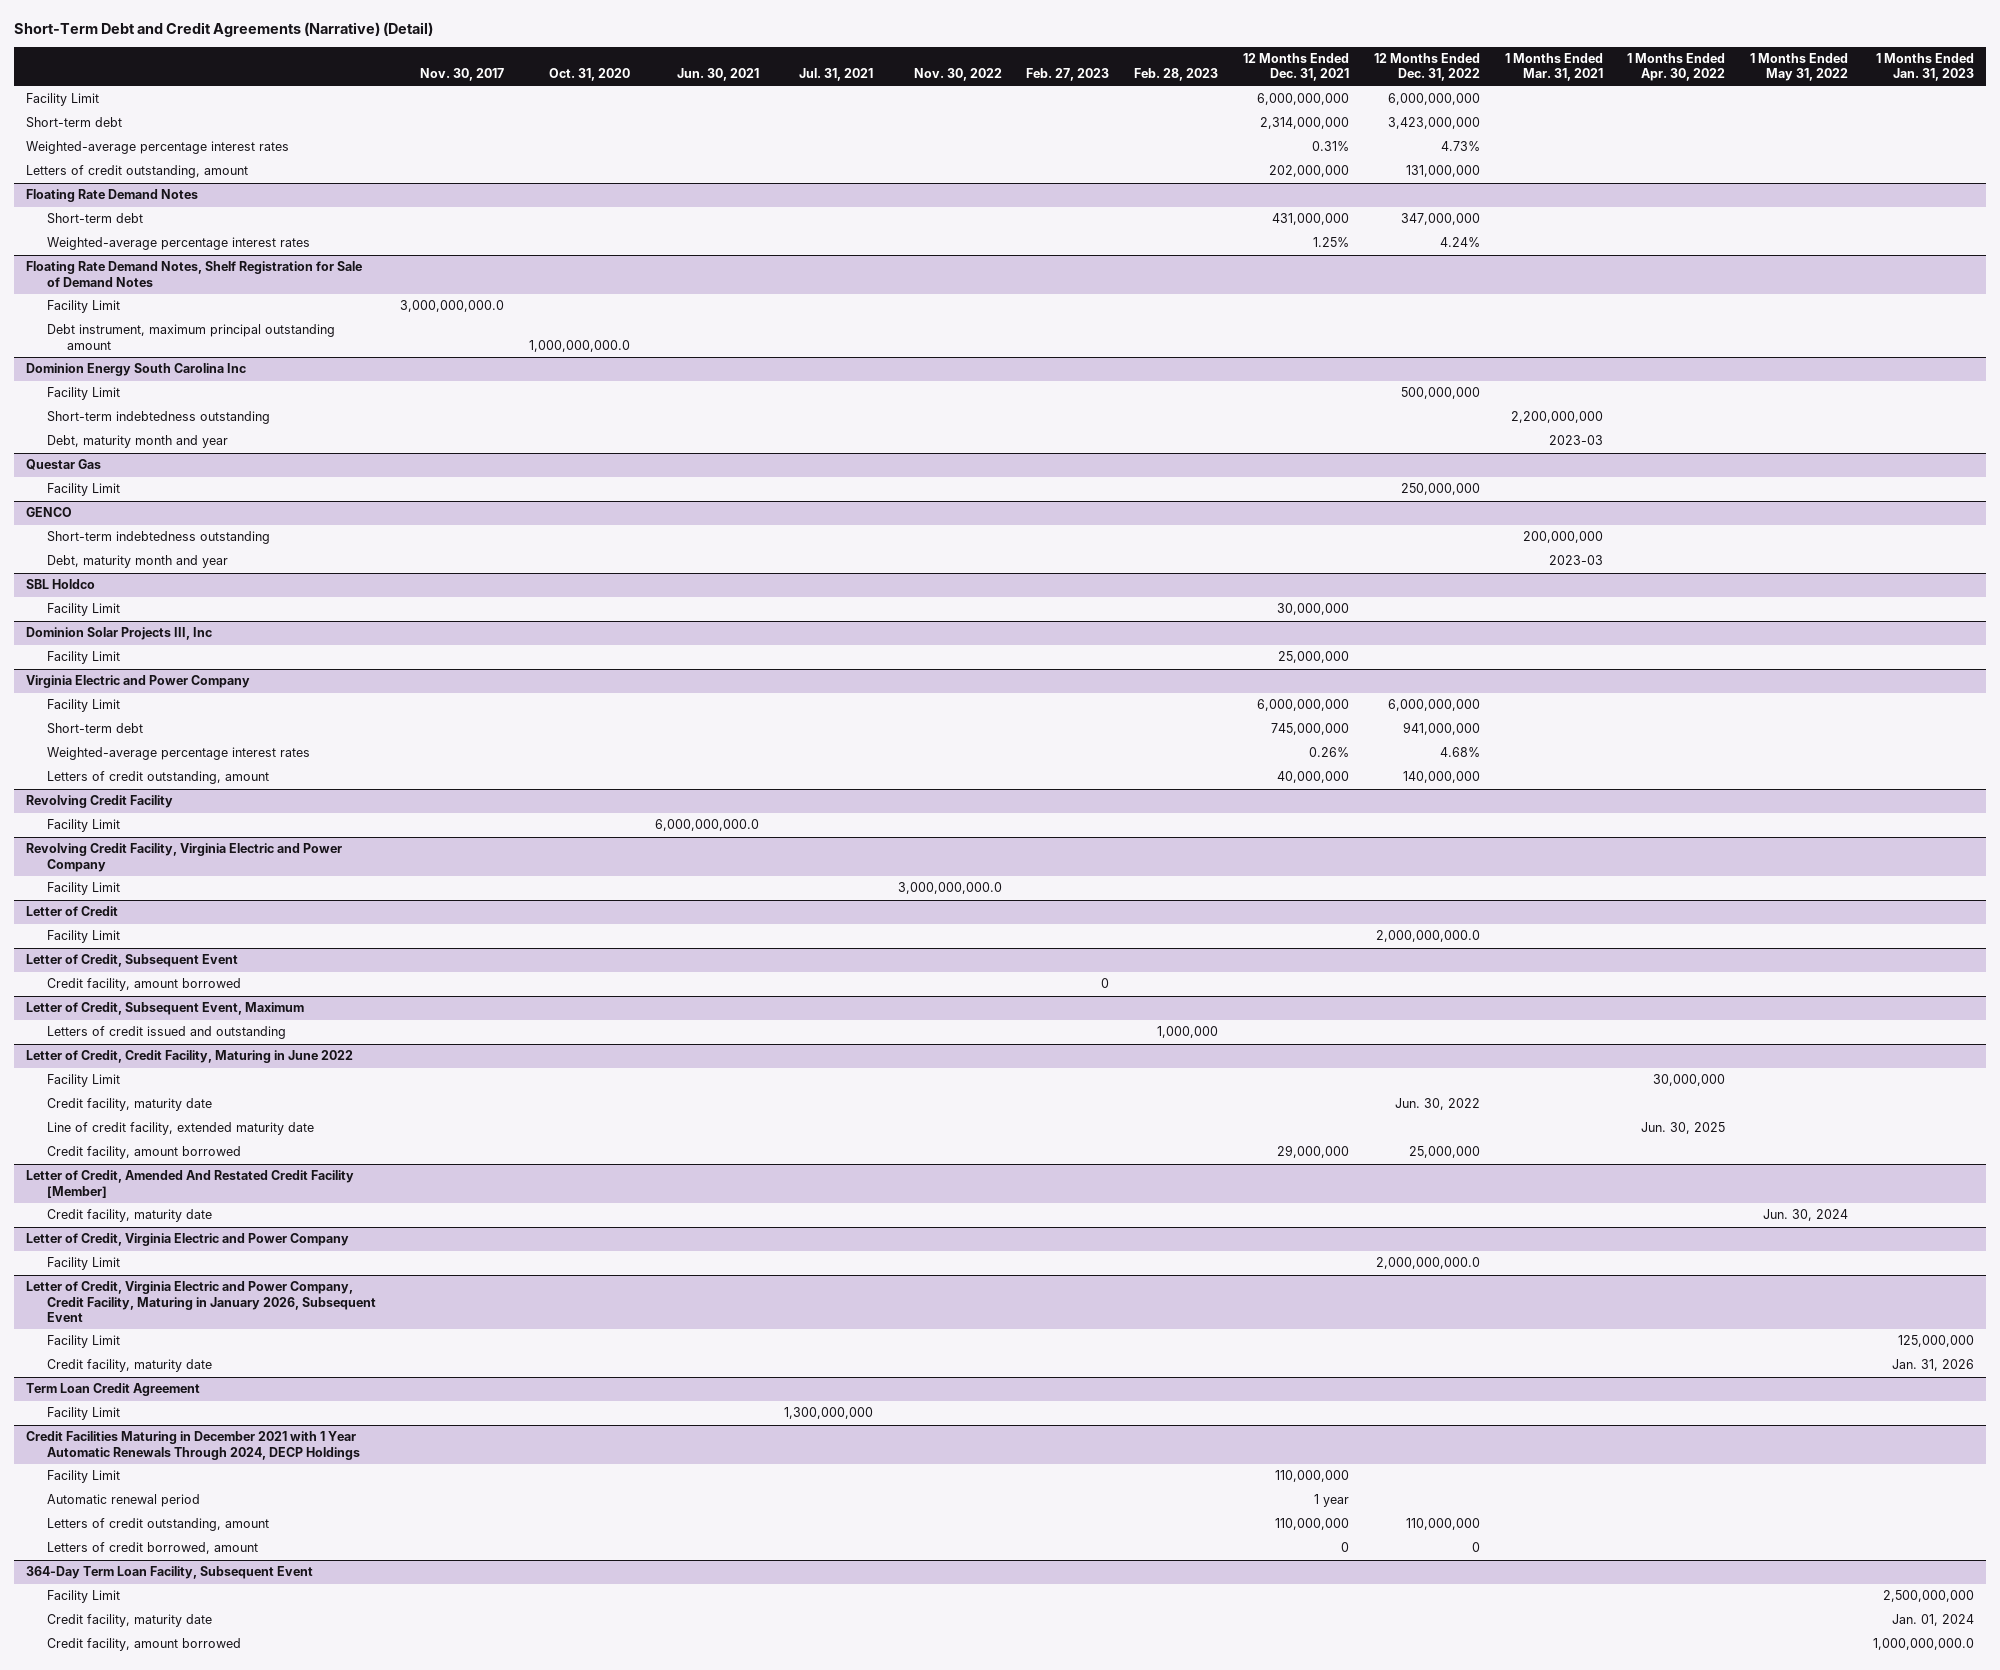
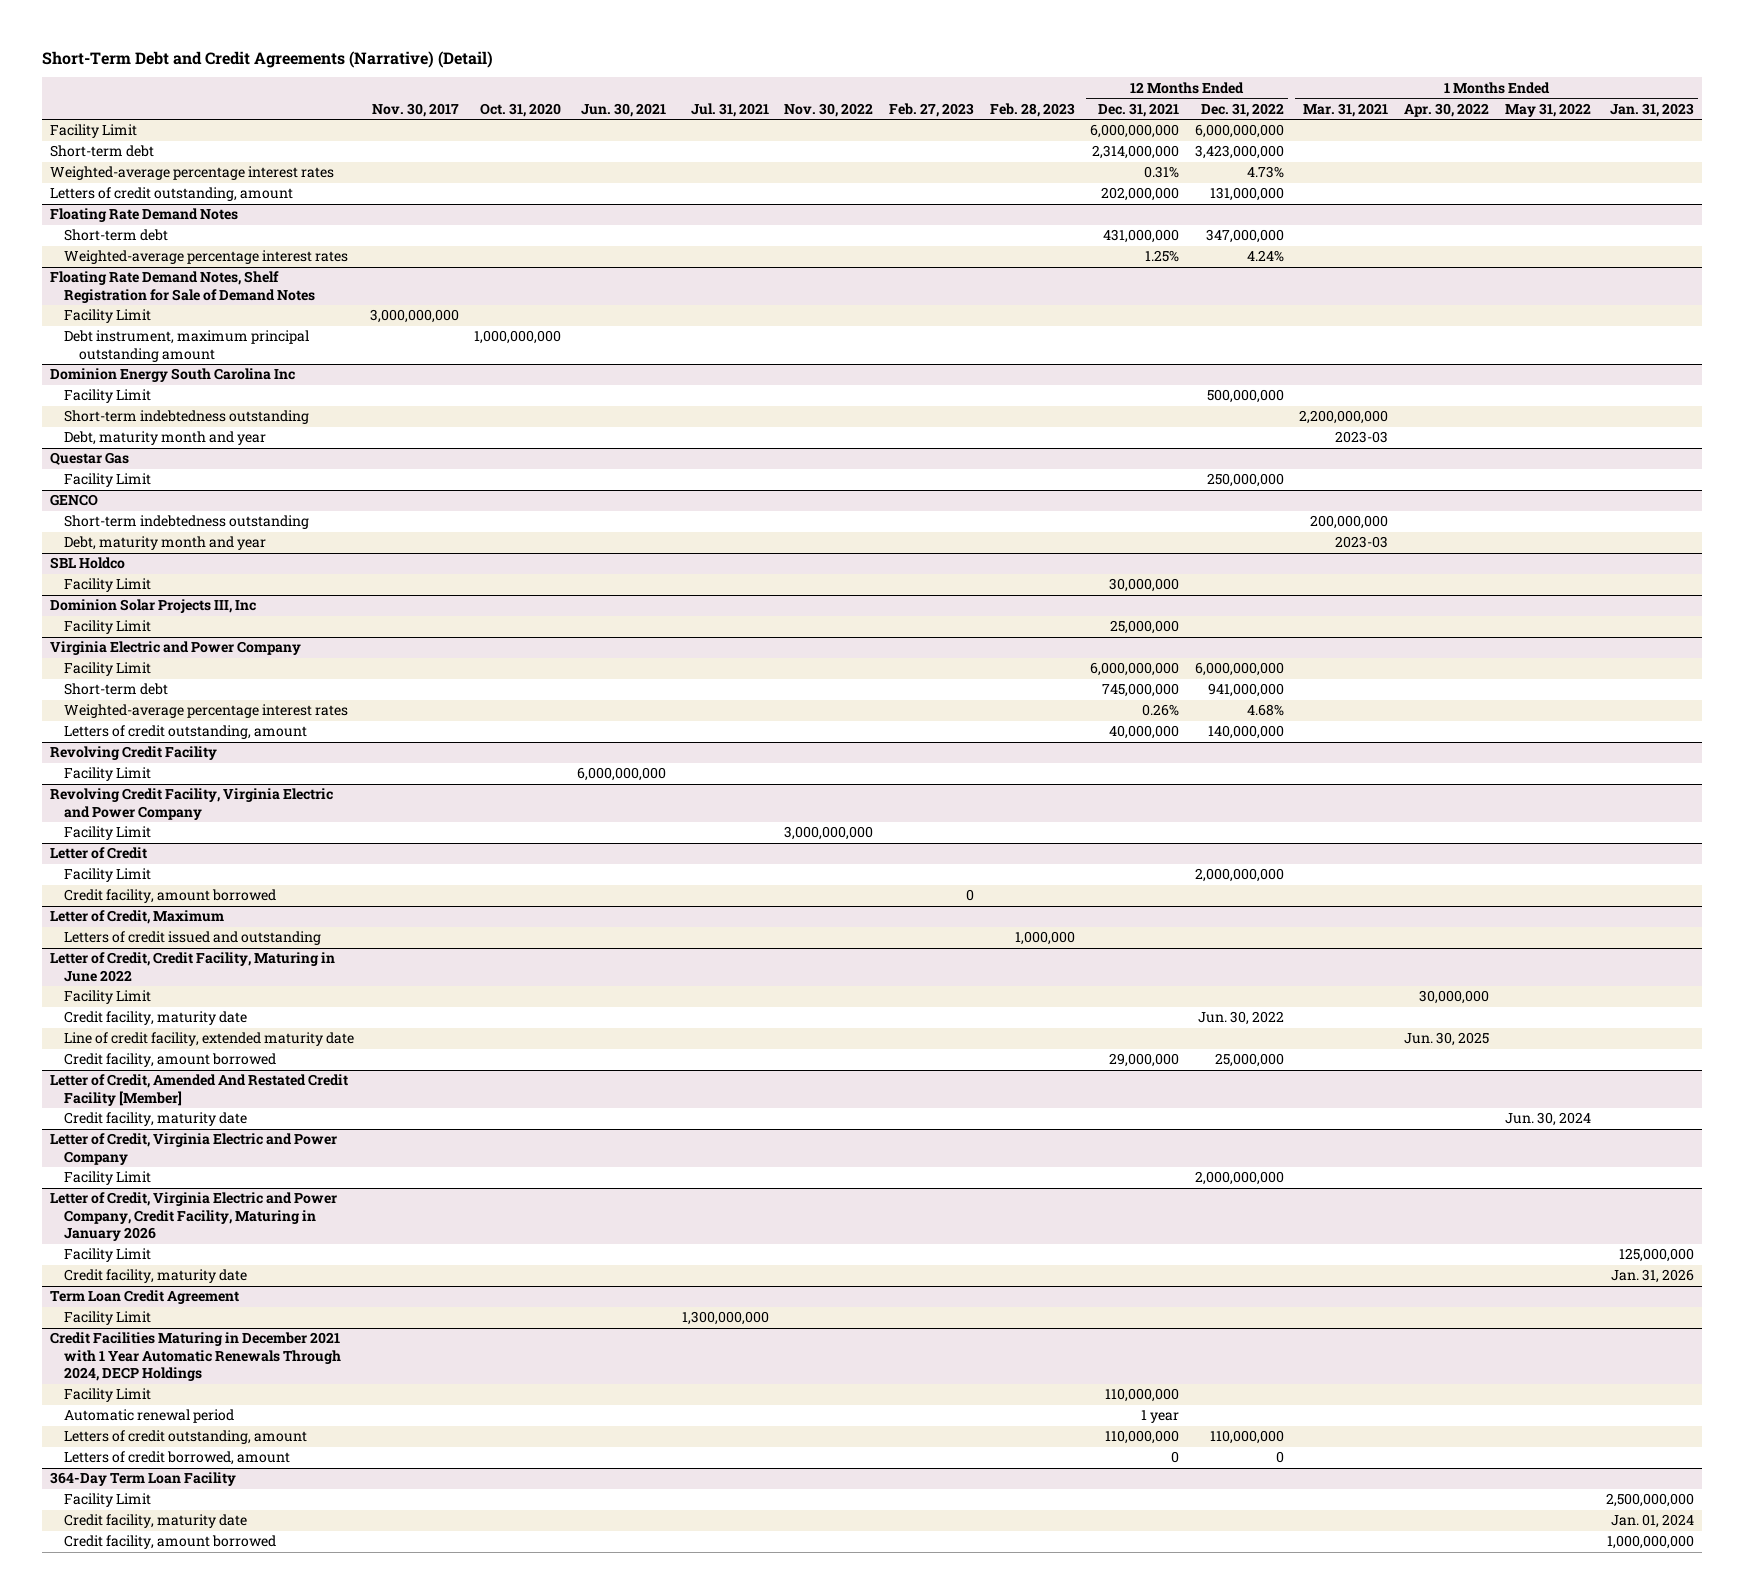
[400,300,505,313] 3,000,000,000.0 -> [369,309,459,324] 3,000,000,000
[529,339,631,352] 1,000,000,000.0 -> [474,330,562,345] 1,000,000,000
[654,819,759,832] 6,000,000,000.0 -> [577,767,667,782] 6,000,000,000
[897,882,1002,895] 3,000,000,000.0 -> [784,826,874,841] 3,000,000,000
[26,954,239,968] Letter of Credit, Subsequent Event -> none
[46,978,241,992] Credit facility, amount borrowed -> none
[1375,930,1480,943] 2,000,000,000.0 -> [1194,868,1284,883] 2,000,000,000
none -> [64,889,277,904] Credit facility, amount borrowed
[26,1002,305,1016] Letter of Credit, Subsequent Event, Maximum -> [50,910,225,925] Letter of Credit, Maximum
[1375,1257,1480,1270] 2,000,000,000.0 -> [1194,1171,1284,1186] 2,000,000,000
[26,1281,376,1322] Letter of Credit, Virginia Electric and Power Company, Credit Facility, Maturing in January 2026, Subsequent Event -> [50,1192,338,1242] Letter of Credit, Virginia Electric and Power Company, Credit Facility, Maturing in January 2026
[26,1566,314,1580] 364-Day Term Loan Facility, Subsequent Event -> [50,1472,237,1487] 364-Day Term Loan Facility
[1872,1638,1974,1651] 1,000,000,000.0 -> [1607,1535,1695,1550] 1,000,000,000

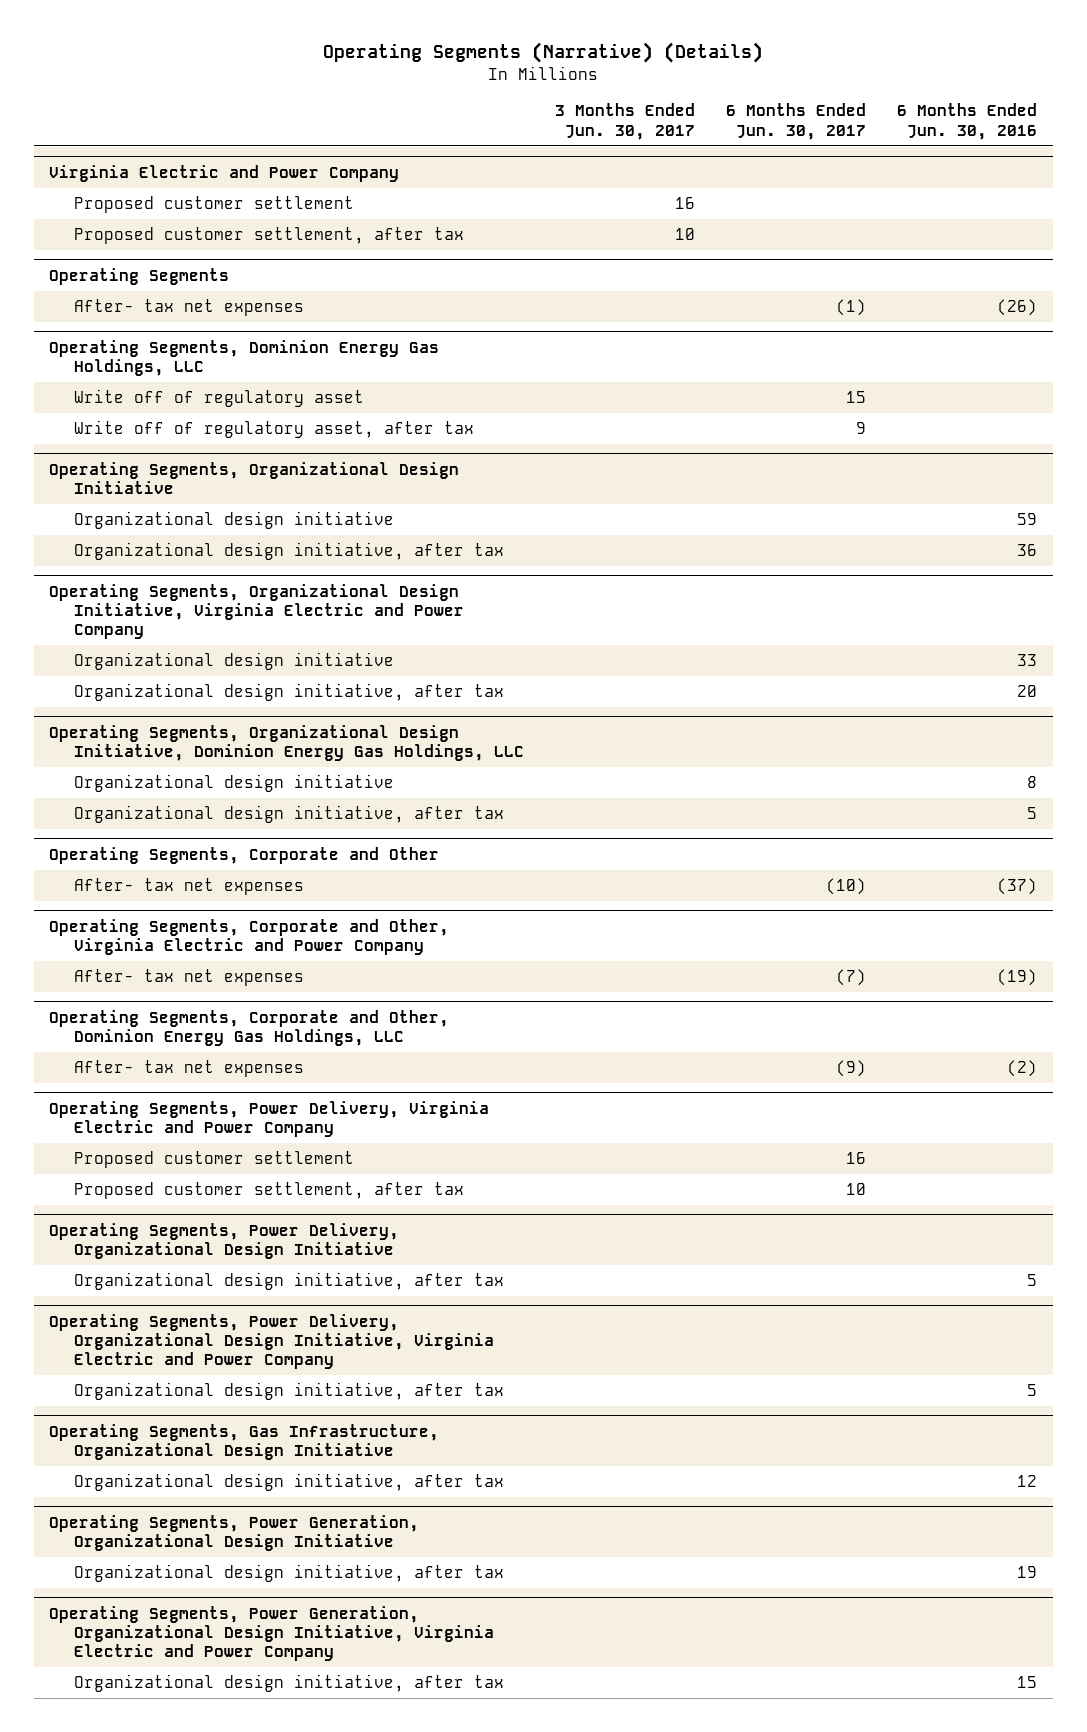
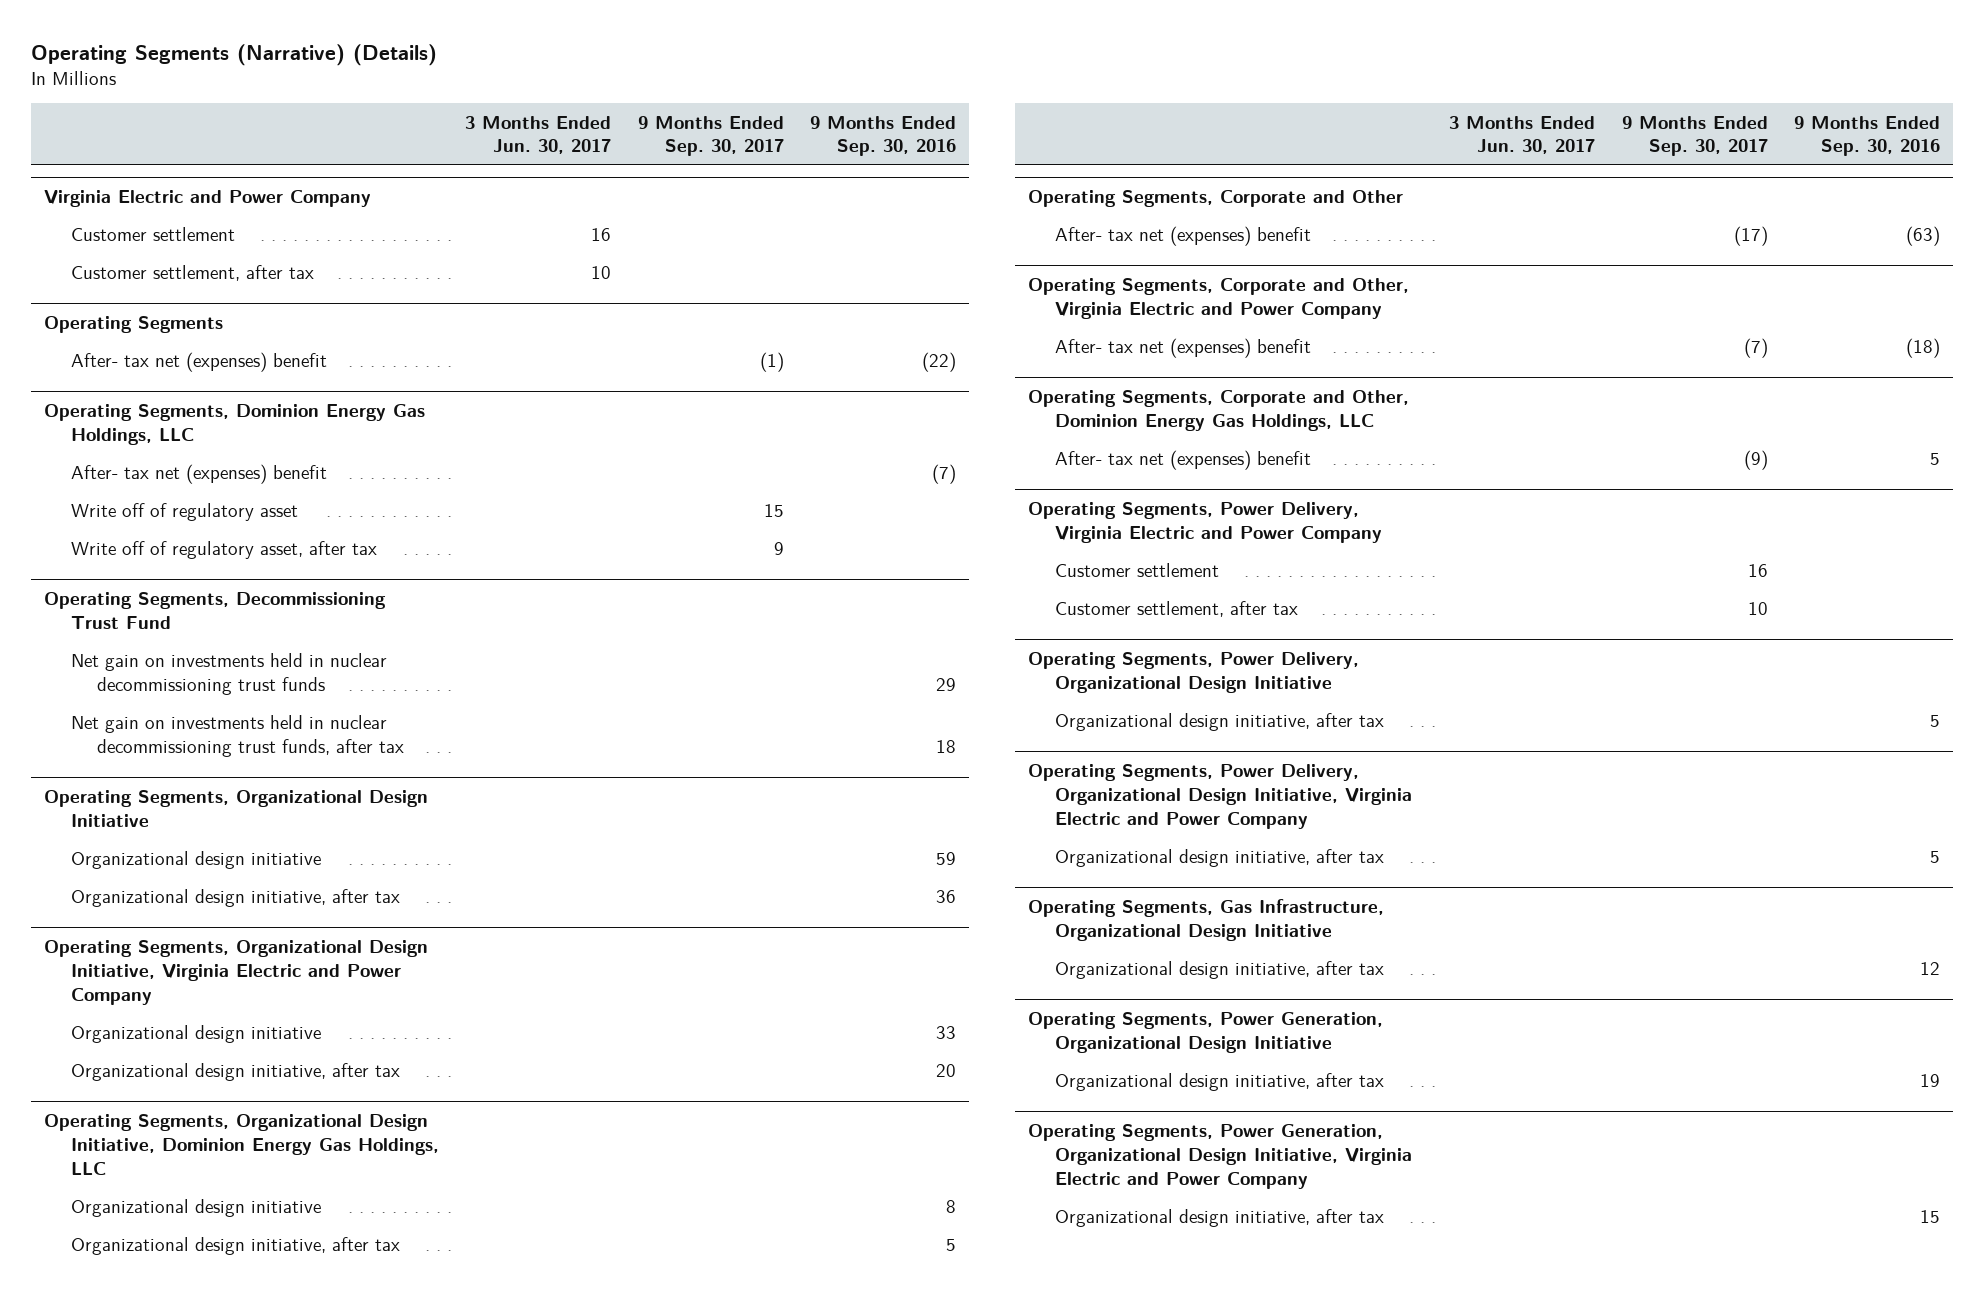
[726,103,867,140] 6 Months Ended Jun. 30, 2017 -> none
[897,103,1038,140] 6 Months Ended Jun. 30, 2016 -> none
none -> [637,115,784,157] 9 Months Ended Sep. 30, 2017
none -> [809,115,956,157] 9 Months Ended Sep. 30, 2016
[74,195,355,213] Proposed customer settlement -> [70,227,235,242] Customer settlement
[74,226,465,244] Proposed customer settlement, after tax -> [70,265,314,282] Customer settlement, after tax
[74,298,305,316] After- tax net expenses -> [70,352,327,373] After- tax net (expenses) benefit
none -> [70,464,327,485] After- tax net (expenses) benefit
none -> [44,592,387,630] Operating Segments, Decommissioning Trust Fund
none -> [70,653,387,696] Net gain on investments held in nuclear decommissioning trust funds
none -> [70,715,404,758] Net gain on investments held in nuclear decommissioning trust funds, after tax
[74,877,305,895] After- tax net expenses -> [1054,226,1311,247] After- tax net (expenses) benefit
[74,968,305,986] After- tax net expenses -> [1054,338,1311,359] After- tax net (expenses) benefit
[74,1059,305,1077] After- tax net expenses -> [1054,450,1311,471] After- tax net (expenses) benefit
[74,1150,355,1168] Proposed customer settlement -> [1054,563,1219,578] Customer settlement
[74,1181,465,1199] Proposed customer settlement, after tax -> [1054,601,1298,618] Customer settlement, after tax

